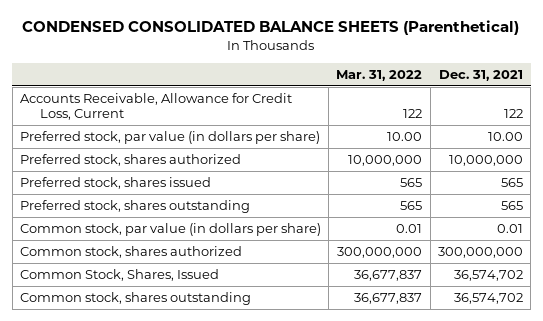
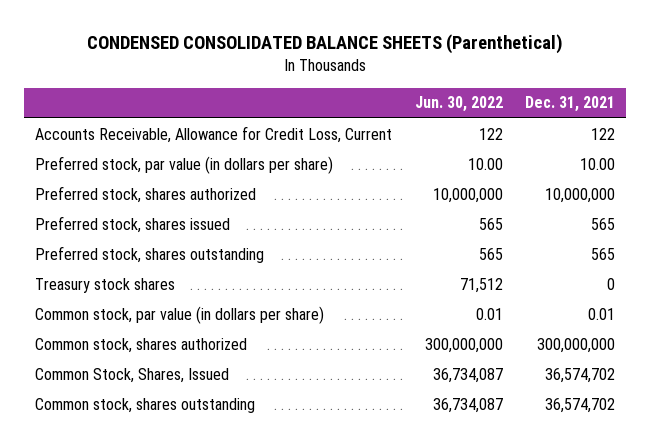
[336,69,423,81] Mar. 31, 2022 -> none
none -> [414,96,503,113] Jun. 30, 2022
none -> [35,277,176,293] Treasury stock shares

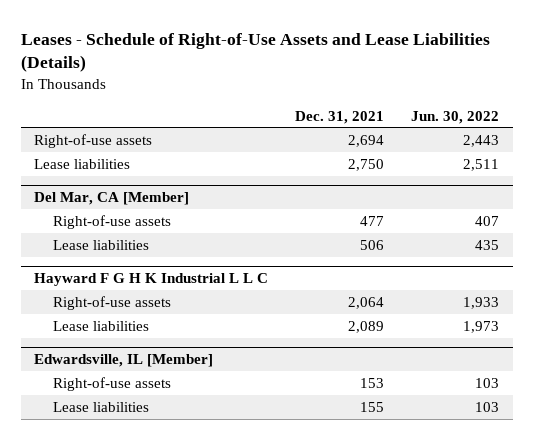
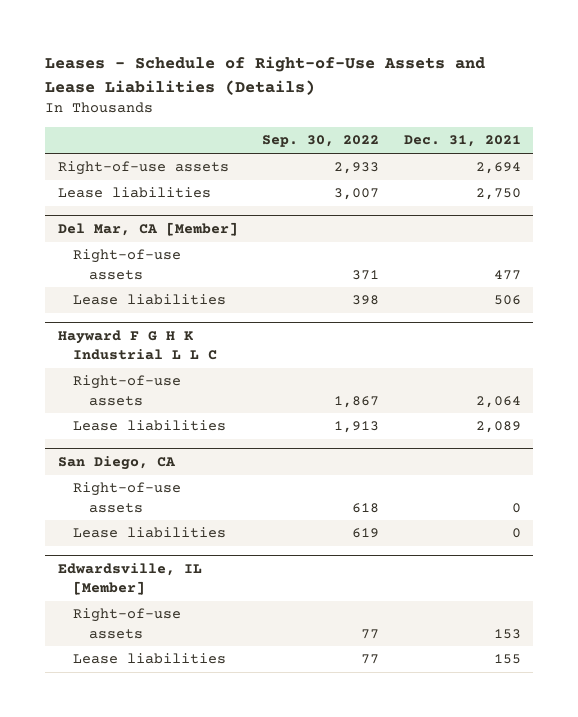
[411,110,500,124] Jun. 30, 2022 -> none
none -> [262,135,380,148] Sep. 30, 2022
none -> [57,456,176,471] San Diego, CA
none -> [73,482,182,513] Right-of-use assets
none -> [73,527,227,539] Lease liabilities

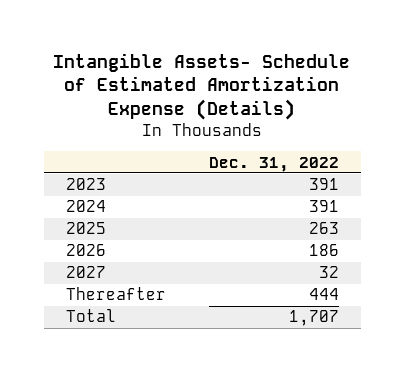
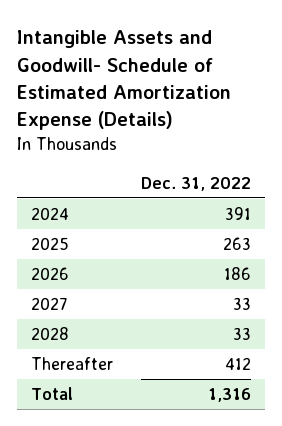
[53,52,351,121] Intangible Assets- Schedule of Estimated Amortization Expense (Details) -> [17,30,232,131] Intangible Assets and Goodwill- Schedule of Estimated Amortization Expense (Details)
[65,178,106,191] 2023 -> none
[319,266,340,279] 32 -> [232,296,251,310] 33
none -> [30,326,69,340] 2028
[309,288,340,301] 444 -> [224,356,251,370] 412
[289,310,340,327] 1,707 -> [207,387,251,402] 1,316

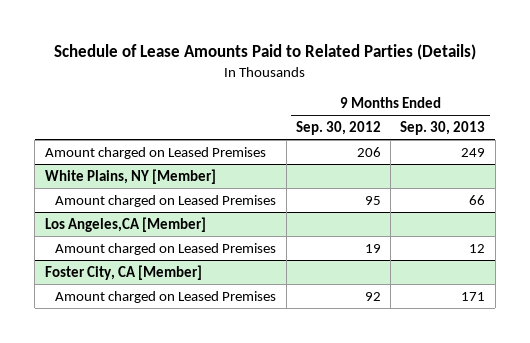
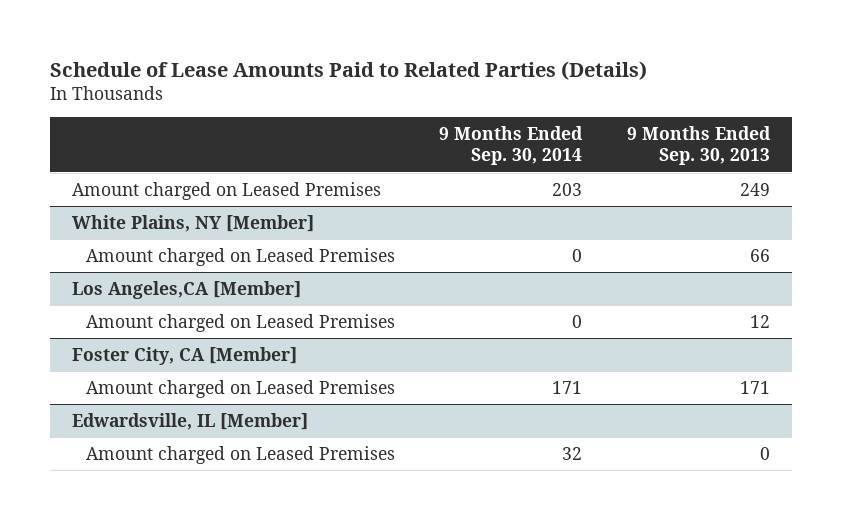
[295,121,381,136] Sep. 30, 2012 -> none
none -> [439,126,584,166] 9 Months Ended Sep. 30, 2014
none -> [72,412,309,430] Edwardsville, IL [Member]
none -> [85,445,395,464] Amount charged on Leased Premises

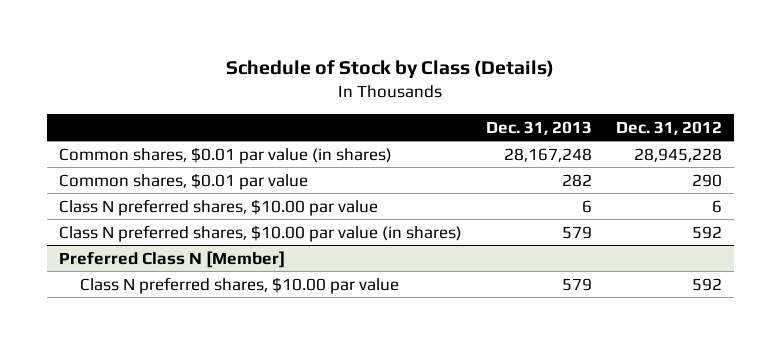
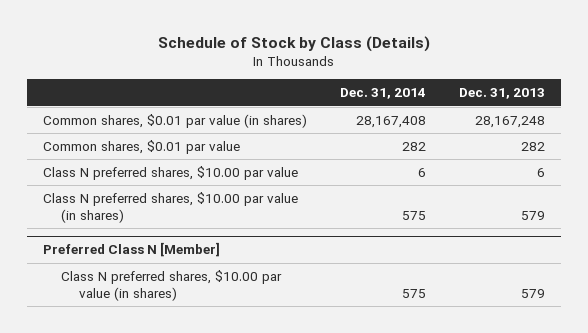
[615,120,722,135] Dec. 31, 2012 -> none
none -> [339,88,426,100] Dec. 31, 2014
[80,276,400,294] Class N preferred shares, $10.00 par value -> [60,269,282,301] Class N preferred shares, $10.00 par value (in shares)

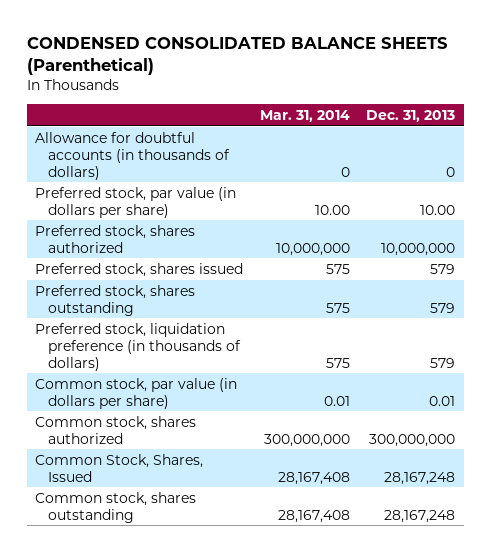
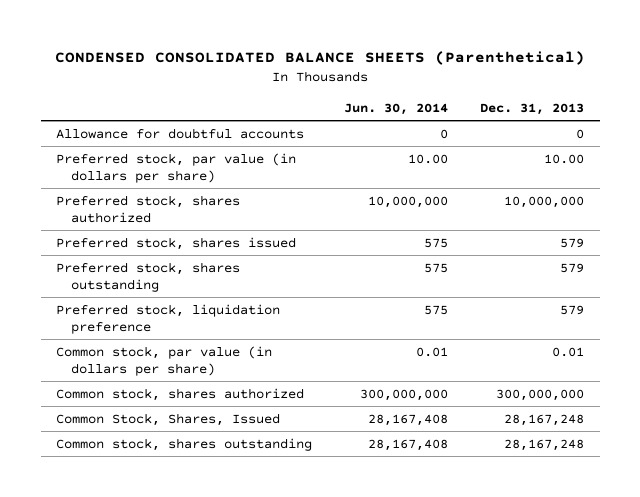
[259,110,350,123] Mar. 31, 2014 -> none
none -> [344,103,449,116] Jun. 30, 2014
[35,131,230,180] Allowance for doubtful accounts (in thousands of dollars) -> [56,127,305,139] Allowance for doubtful accounts
[35,322,241,371] Preferred stock, liquidation preference (in thousands of dollars) -> [56,303,281,335] Preferred stock, liquidation preference

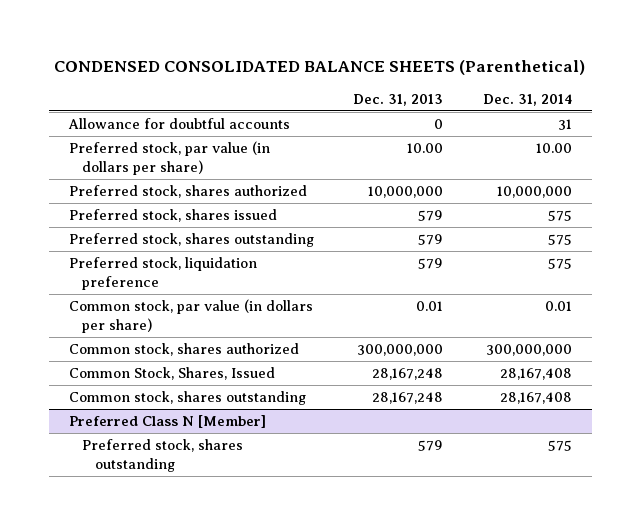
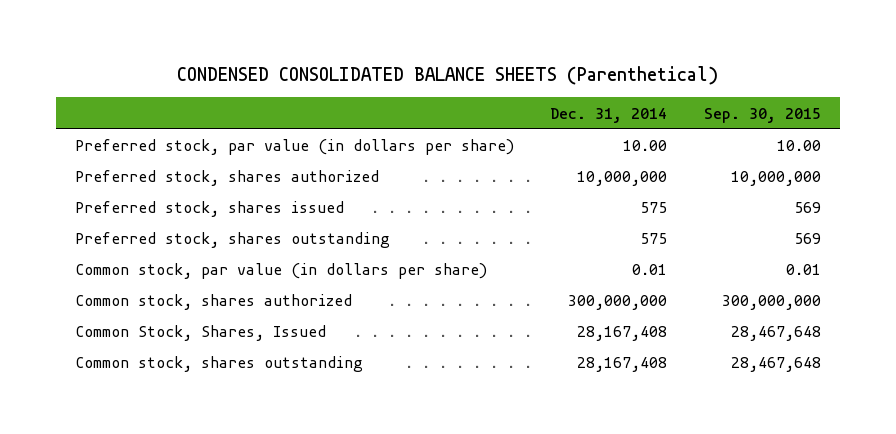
[353,93,444,106] Dec. 31, 2013 -> none
none -> [704,107,822,123] Sep. 30, 2015
[67,118,290,130] Allowance for doubtful accounts -> none
[68,257,257,290] Preferred stock, liquidation preference -> none
[68,415,266,429] Preferred Class N [Member] -> none
[81,439,243,472] Preferred stock, shares outstanding -> none

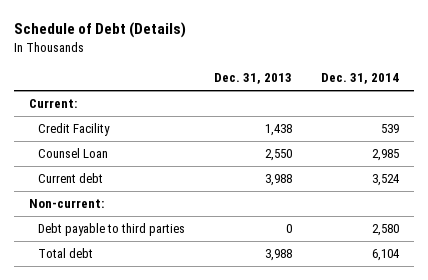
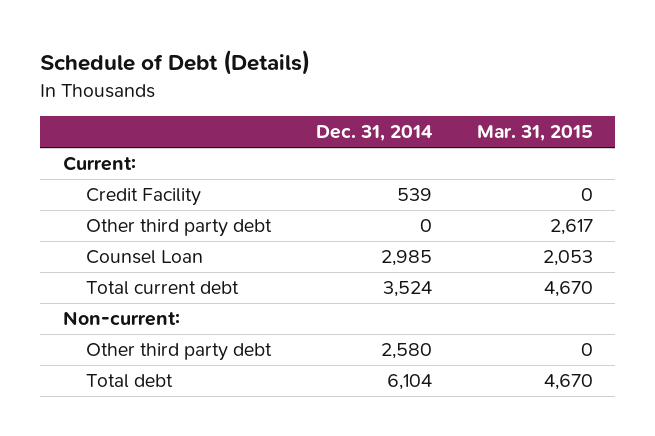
[214,73,293,85] Dec. 31, 2013 -> none
none -> [476,125,593,142] Mar. 31, 2015
none -> [85,219,272,238] Other third party debt
[38,173,104,184] Current debt -> [85,281,239,296] Total current debt
[38,223,186,237] Debt payable to third parties -> [85,343,272,362] Other third party debt

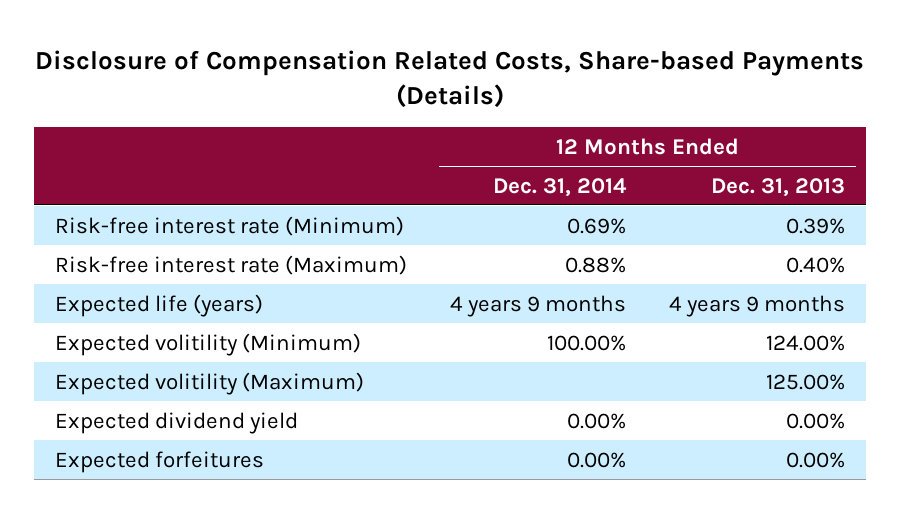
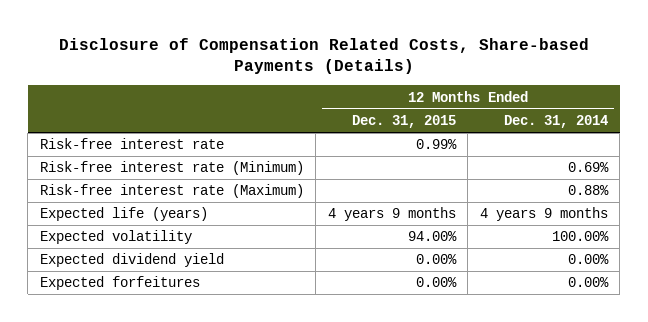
[710,177,845,197] Dec. 31, 2013 -> none
none -> [351,115,456,129] Dec. 31, 2015
none -> [39,138,224,150] Risk-free interest rate
[55,332,362,356] Expected volitility (Minimum) -> none
[55,371,365,395] Expected volitility (Maximum) -> none
none -> [39,230,192,245] Expected volatility

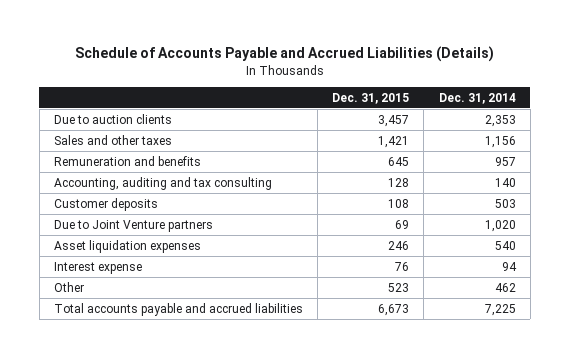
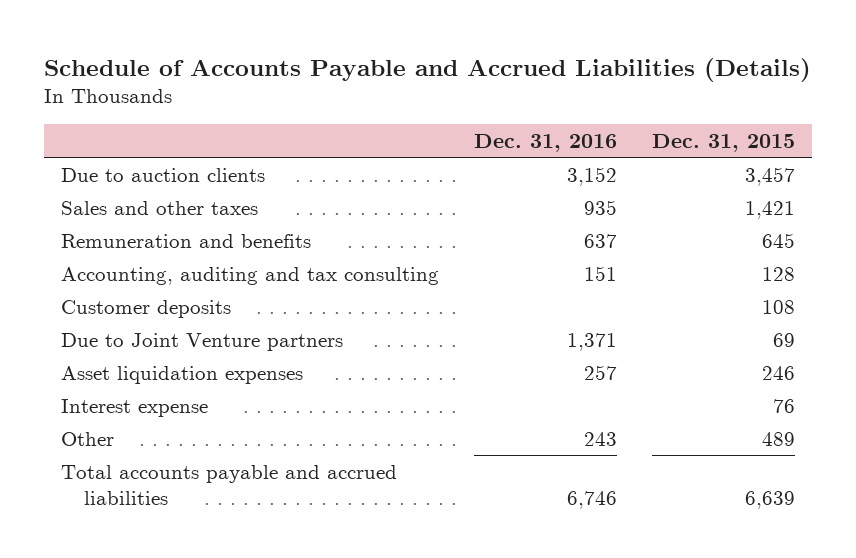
[438,92,516,104] Dec. 31, 2014 -> none
none -> [474,133,618,152] Dec. 31, 2016
[388,282,410,292] 523 -> [761,431,795,446] 489
[378,303,410,316] 6,673 -> [744,490,795,509] 6,639

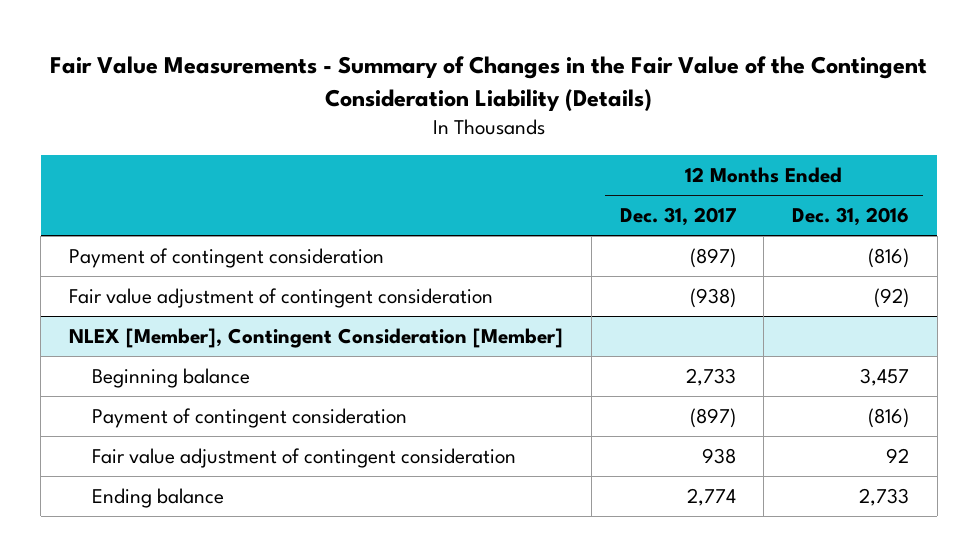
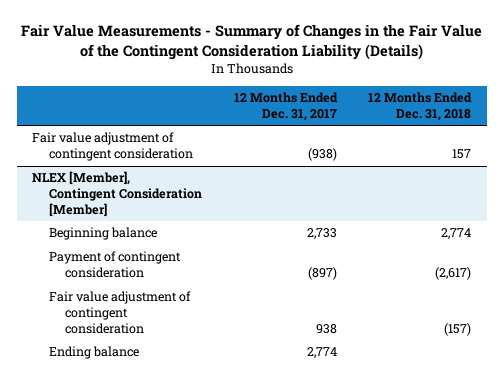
[792,207,910,227] Dec. 31, 2016 -> none
none -> [368,92,473,122] 12 Months Ended Dec. 31, 2018
[69,247,385,268] Payment of contingent consideration -> none

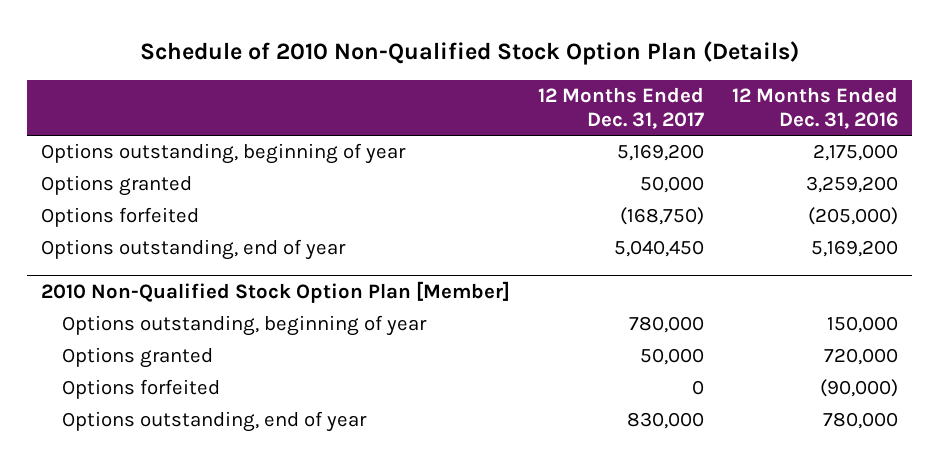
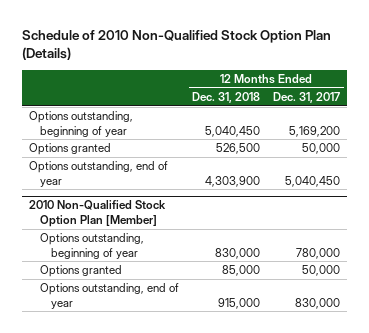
[732,87,899,130] 12 Months Ended Dec. 31, 2016 -> none
none -> [191,91,260,103] Dec. 31, 2018
[41,207,200,228] Options forfeited -> none
[62,379,221,400] Options forfeited -> none

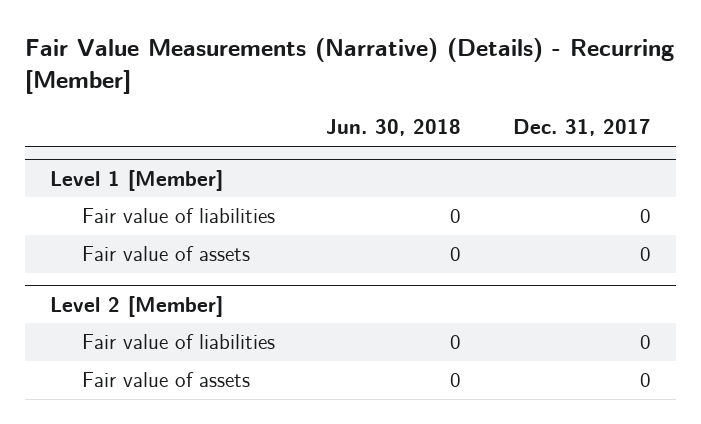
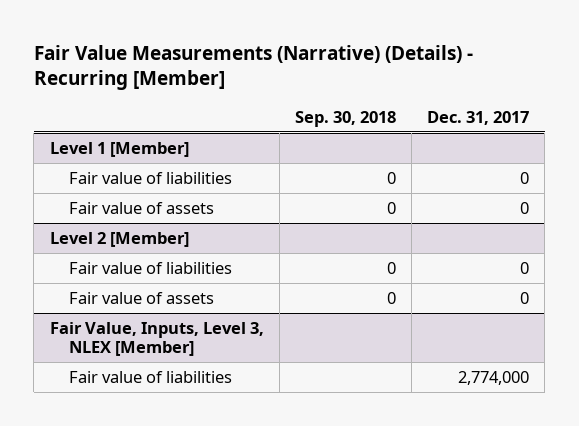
[326,119,462,137] Jun. 30, 2018 -> none
none -> [294,110,396,127] Sep. 30, 2018
none -> [49,321,264,357] Fair Value, Inputs, Level 3, NLEX [Member]
none -> [68,370,232,383] Fair value of liabilities

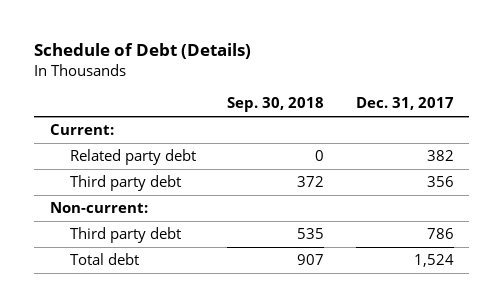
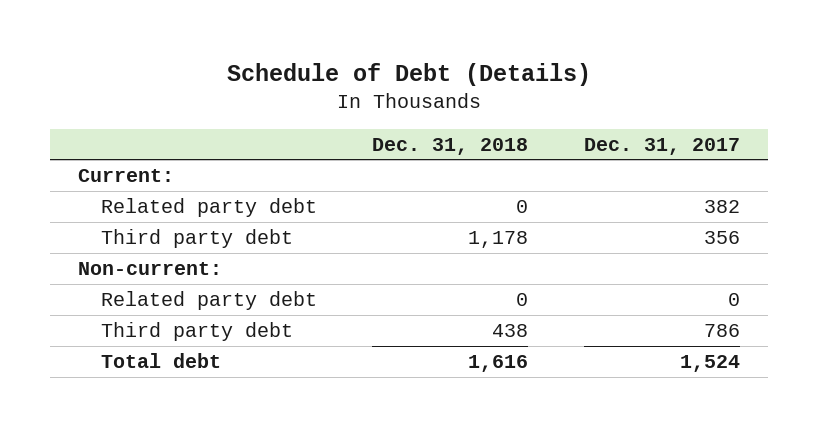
[227,97,325,113] Sep. 30, 2018 -> none
none -> [372,137,529,155] Dec. 31, 2018
none -> [100,290,317,310] Related party debt

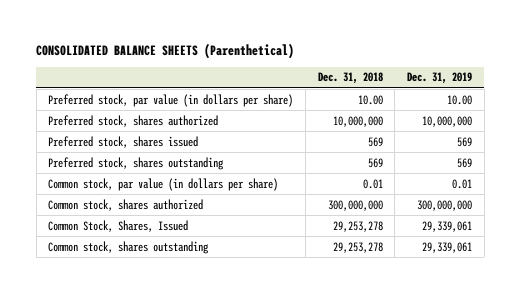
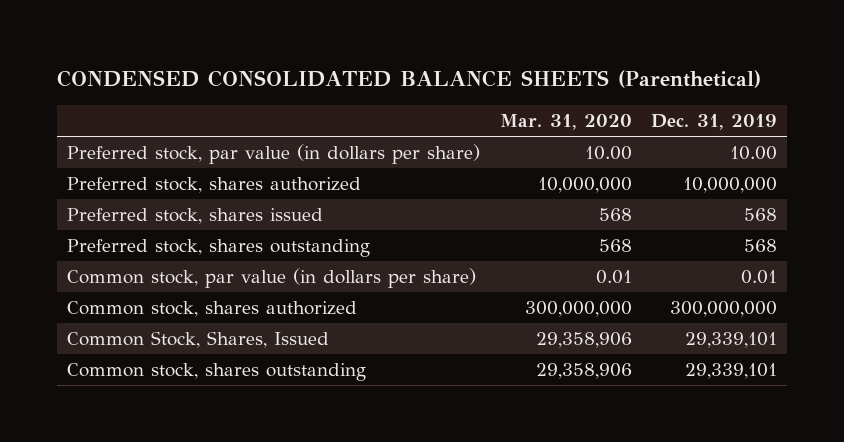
[36,42,295,59] CONSOLIDATED BALANCE SHEETS (Parenthetical) -> [57,70,762,89] CONDENSED CONSOLIDATED BALANCE SHEETS (Parenthetical)
[317,72,383,85] Dec. 31, 2018 -> none
none -> [499,114,632,131] Mar. 31, 2020
[457,136,473,147] 569 -> [744,207,778,221] 568
[457,157,473,168] 569 -> [744,238,778,252] 568
[422,220,473,232] 29,339,061 -> [685,331,778,348] 29,339,101
[422,241,473,253] 29,339,061 -> [685,362,778,379] 29,339,101

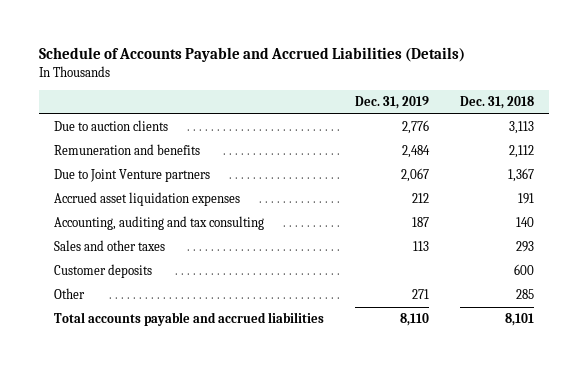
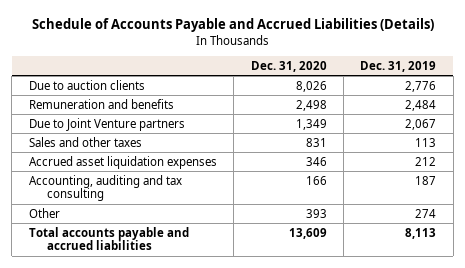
[459,96,534,110] Dec. 31, 2018 -> none
none -> [250,60,327,72] Dec. 31, 2020
[54,240,166,252] Sales and other taxes -> [28,136,142,147] Sales and other taxes
[54,264,153,279] Customer deposits -> none
[411,289,429,300] 271 -> [415,208,437,218] 274
[399,313,429,327] 8,110 -> [405,227,437,239] 8,113

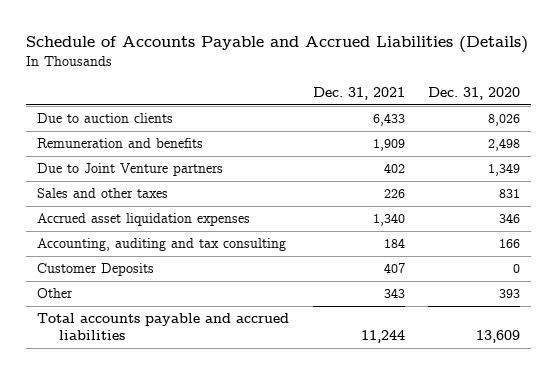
[360,60,437,72] Dec. 31, 2019 -> none
none -> [312,87,405,101] Dec. 31, 2021
none -> [37,263,155,277] Customer Deposits

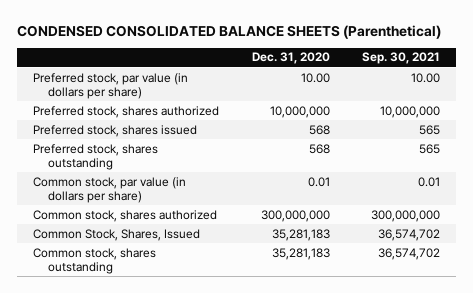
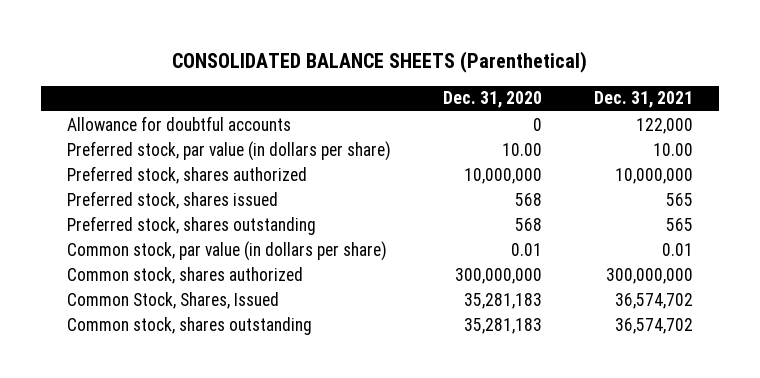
[16,24,441,39] CONDENSED CONSOLIDATED BALANCE SHEETS (Parenthetical) -> [172,51,588,74] CONSOLIDATED BALANCE SHEETS (Parenthetical)
[362,52,441,65] Sep. 30, 2021 -> none
none -> [594,91,694,109] Dec. 31, 2021
none -> [67,115,292,131] Allowance for doubtful accounts

